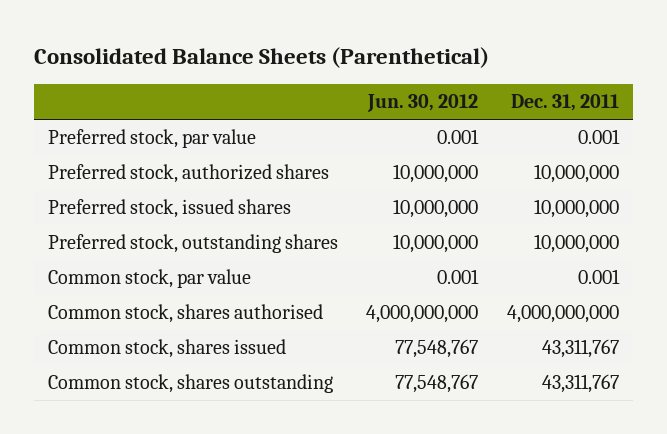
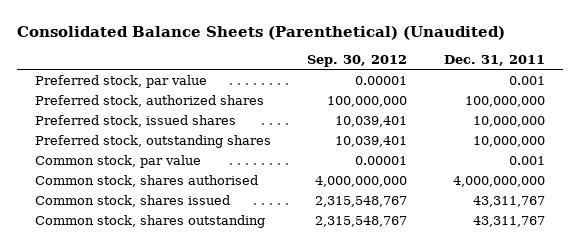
[33,47,489,69] Consolidated Balance Sheets (Parenthetical) -> [16,25,505,40] Consolidated Balance Sheets (Parenthetical) (Unaudited)
[367,94,479,113] Jun. 30, 2012 -> none
none -> [307,54,408,67] Sep. 30, 2012
[533,164,619,184] 10,000,000 -> [464,95,545,107] 100,000,000

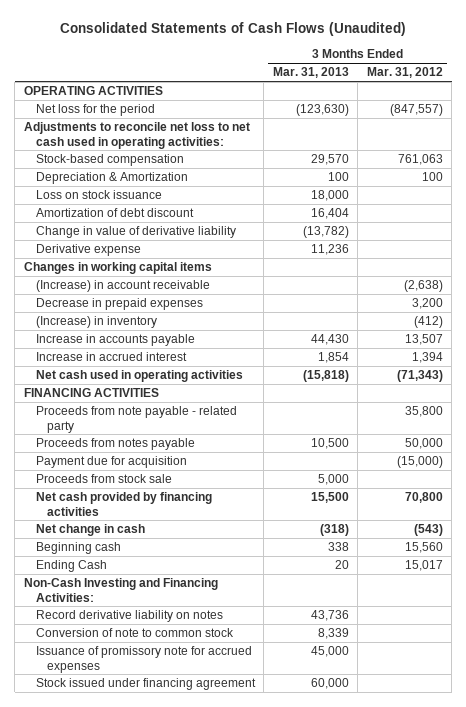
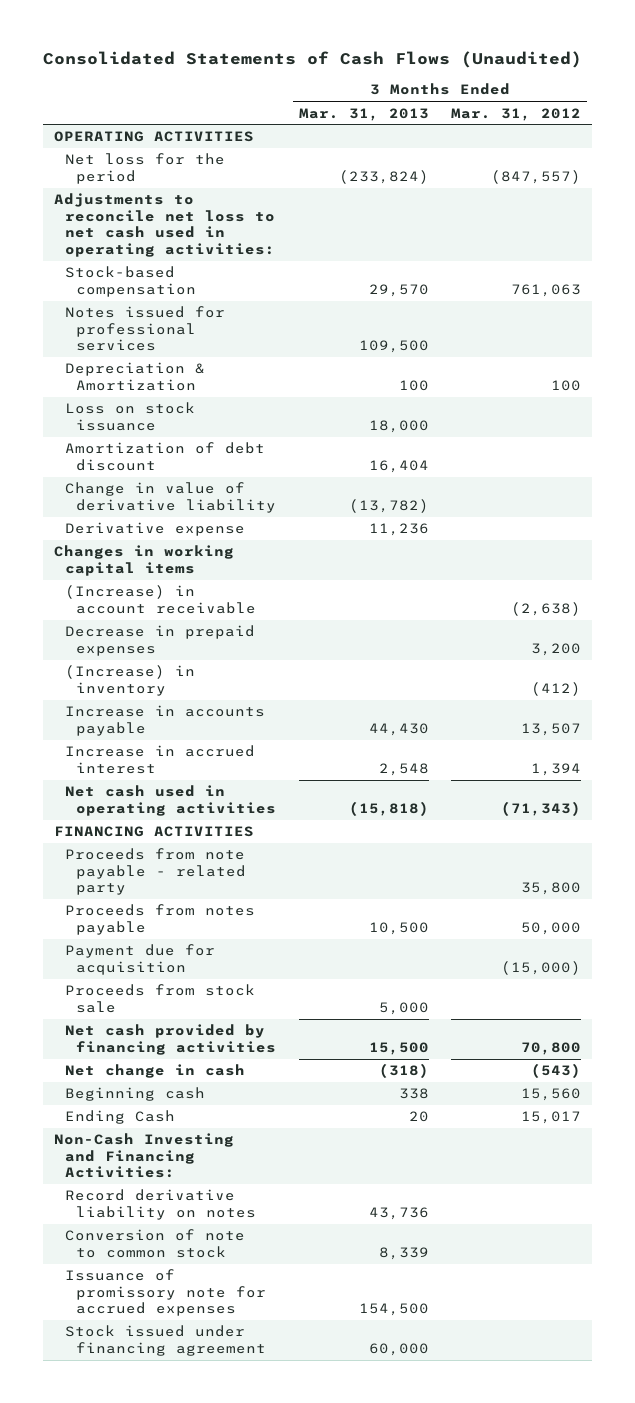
[295,104,349,117] (123,630) -> [338,169,429,184] (233,824)
none -> [65,306,226,352] Notes issued for professional services
[317,352,349,364] 1,854 -> [378,762,429,776] 2,548
[310,646,349,658] 45,000 -> [358,1303,429,1317] 154,500

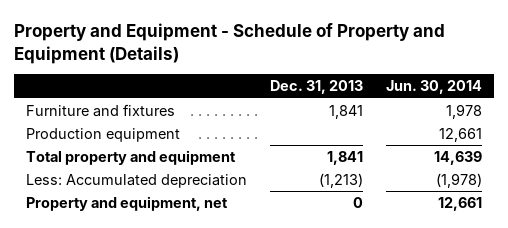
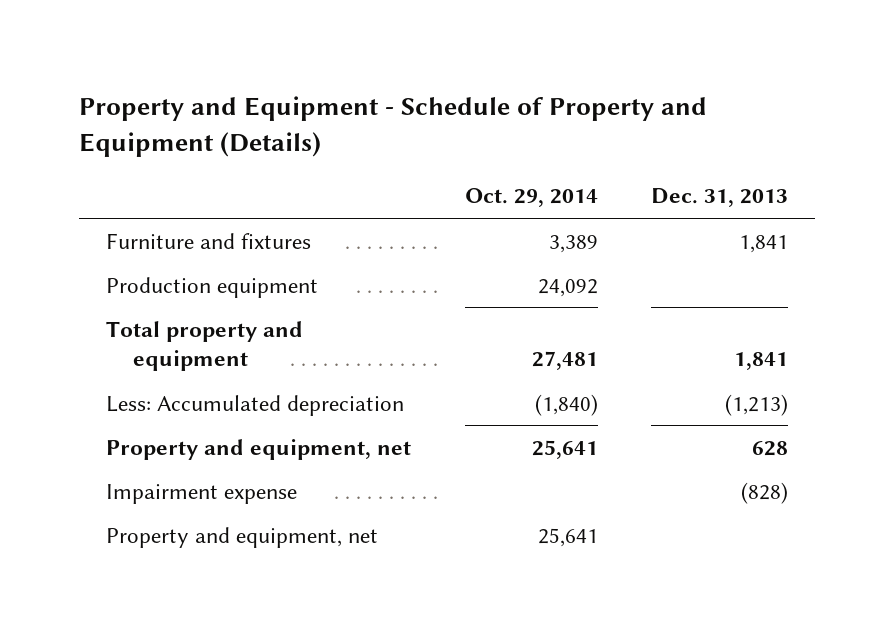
[386,80,483,95] Jun. 30, 2014 -> none
none -> [464,188,598,208] Oct. 29, 2014
[352,197,363,209] 0 -> [751,440,788,456] 628
none -> [106,483,298,504] Impairment expense
none -> [106,526,379,548] Property and equipment, net

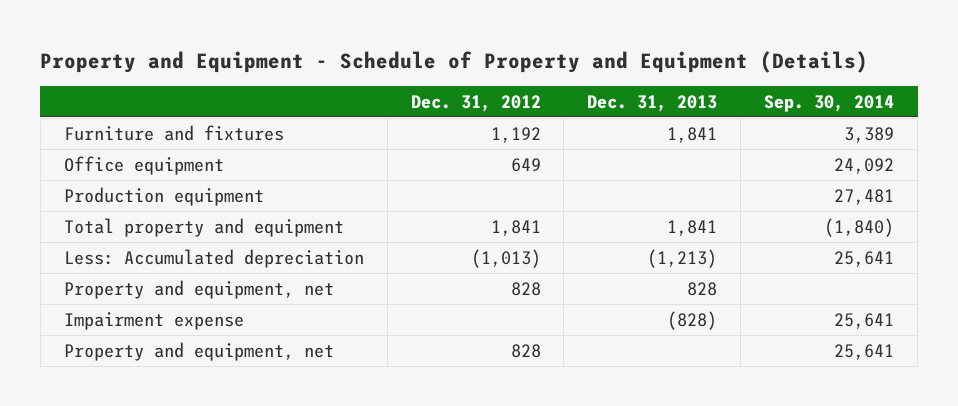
[464,188,598,208] Oct. 29, 2014 -> none
none -> [410,94,541,112] Dec. 31, 2012
none -> [764,94,895,112] Sep. 30, 2014
none -> [63,155,224,175] Office equipment
[751,440,788,456] 628 -> [687,281,718,296] 828

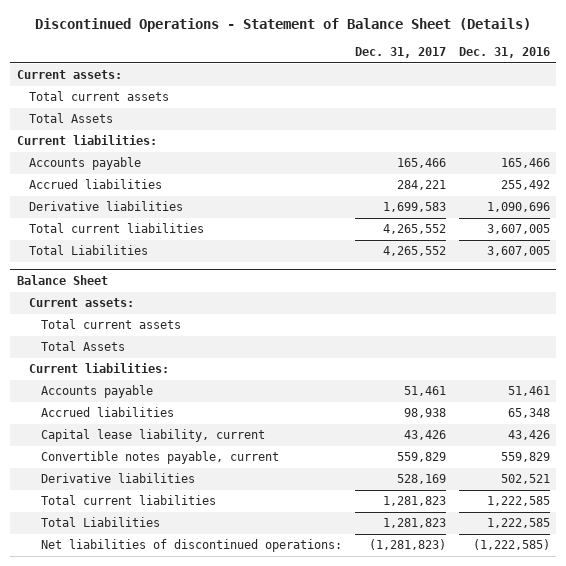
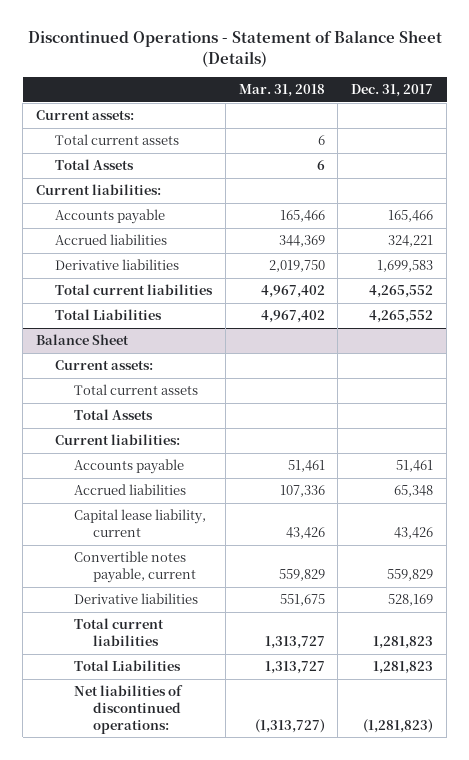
[458,47,550,59] Dec. 31, 2016 -> none
none -> [238,84,325,98] Mar. 31, 2018
[396,180,446,191] 284,221 -> [388,235,434,248] 324,221
[403,408,446,419] 98,938 -> [394,485,434,498] 65,348

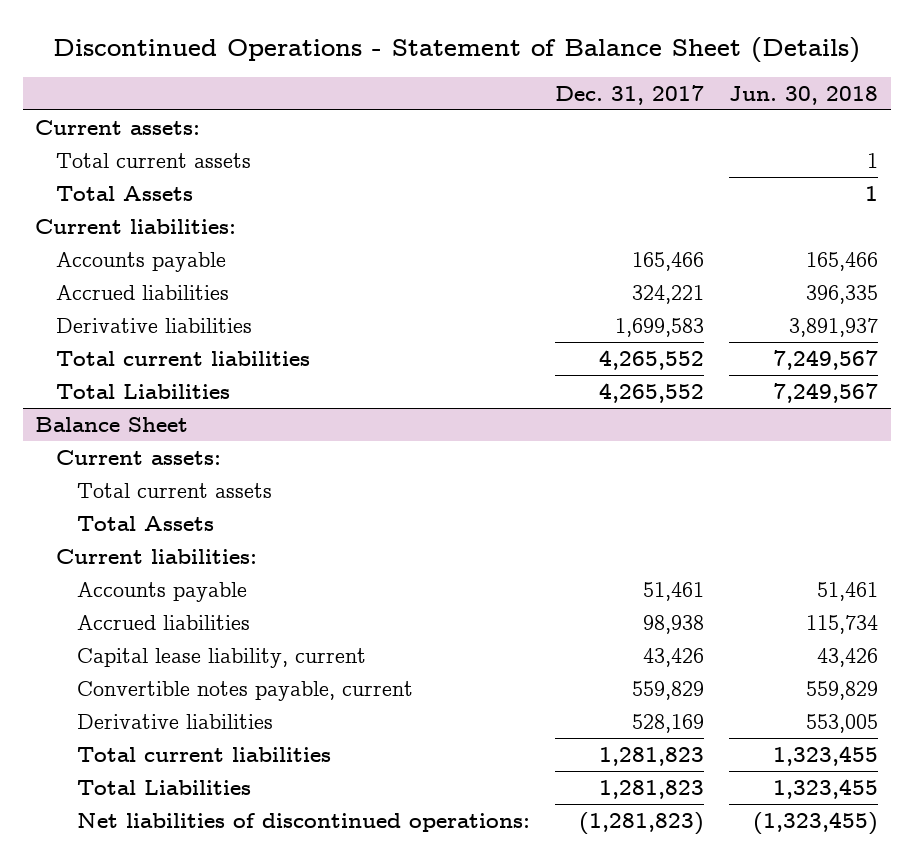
[238,84,325,98] Mar. 31, 2018 -> none
none -> [729,85,879,105] Jun. 30, 2018
[394,485,434,498] 65,348 -> [643,614,705,634] 98,938

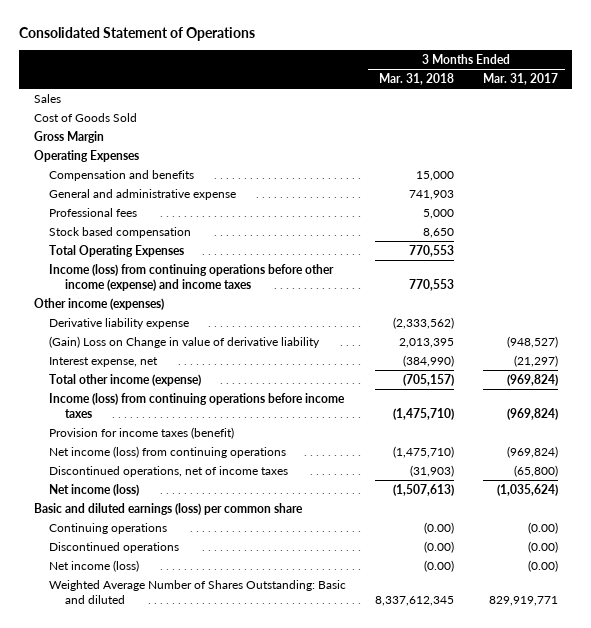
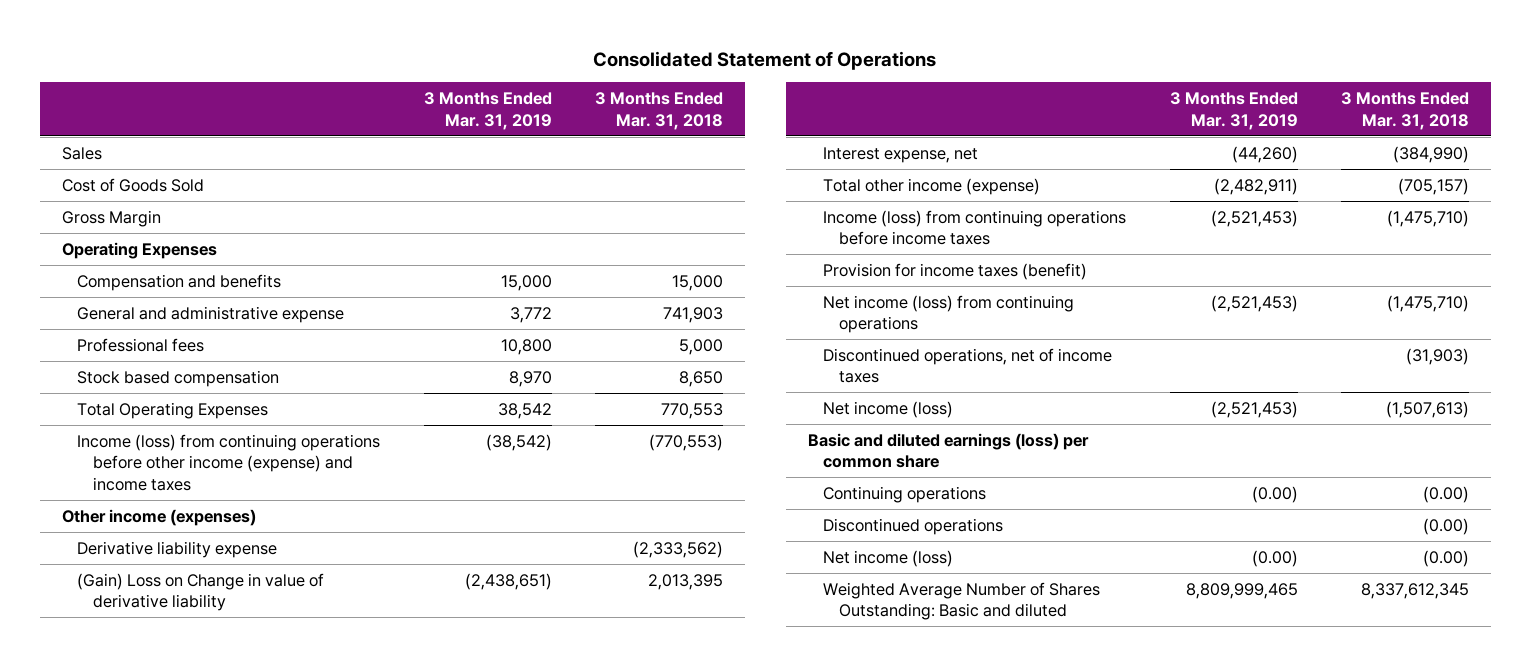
[482,72,558,85] Mar. 31, 2017 -> none
none -> [423,92,552,130] 3 Months Ended Mar. 31, 2019
[409,279,455,292] 770,553 -> [648,433,723,451] (770,553)

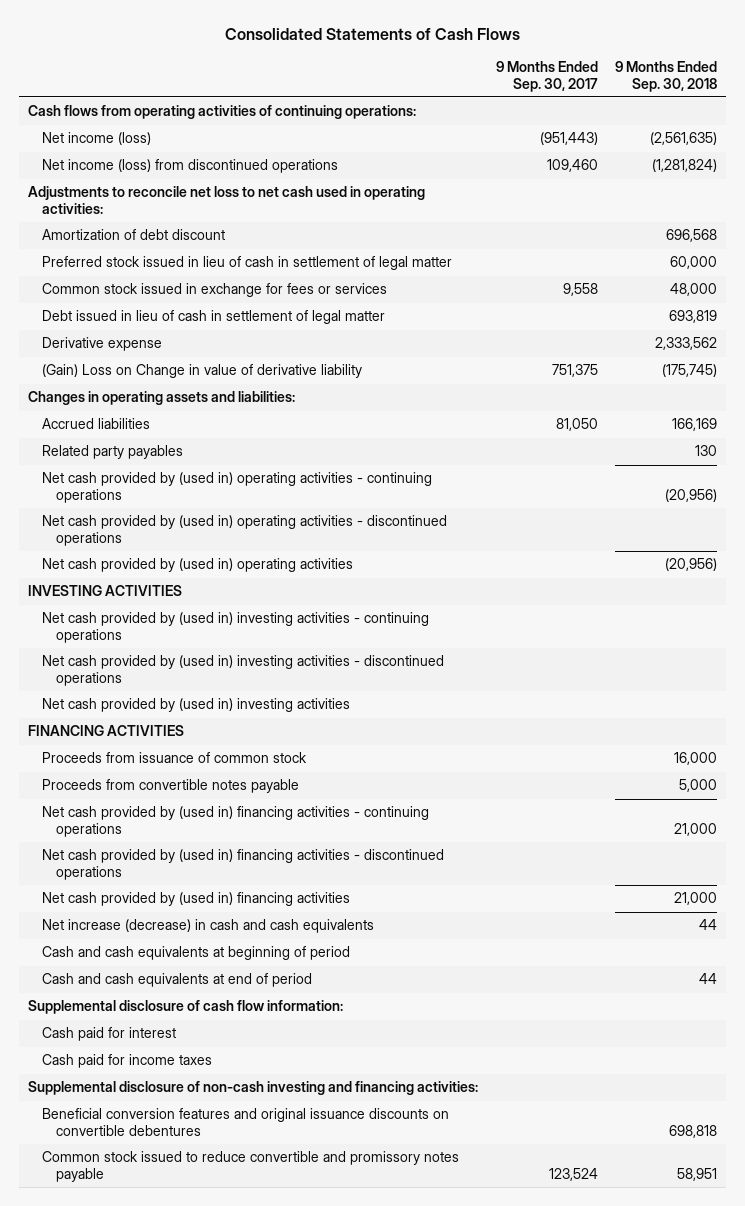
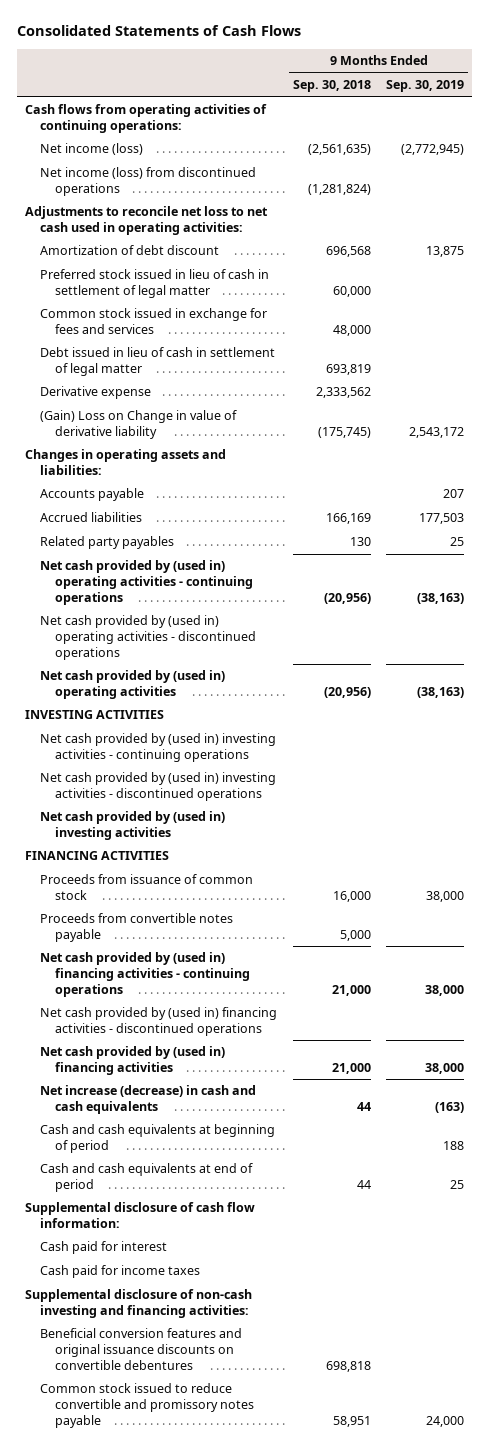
[495,61,598,92] 9 Months Ended Sep. 30, 2017 -> none
none -> [386,80,465,93] Sep. 30, 2019
[42,283,388,298] Common stock issued in exchange for fees or services -> [39,308,267,334] Common stock issued in exchange for fees and services
none -> [39,488,144,502] Accounts payable

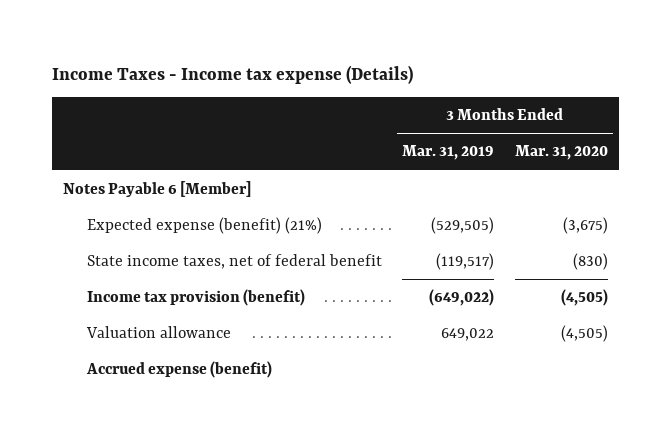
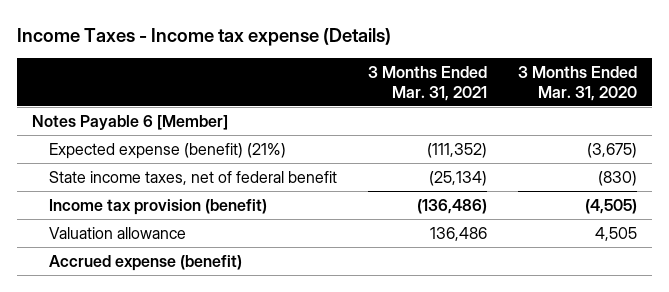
[402,145,495,161] Mar. 31, 2019 -> none
none -> [367,65,487,101] 3 Months Ended Mar. 31, 2021
[561,325,609,343] (4,505) -> [594,226,637,241] 4,505

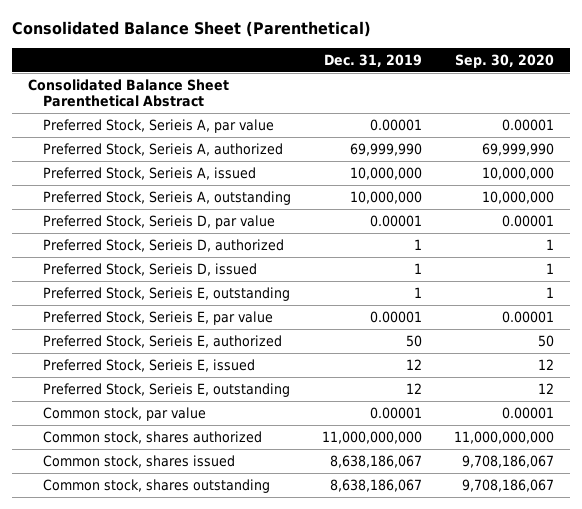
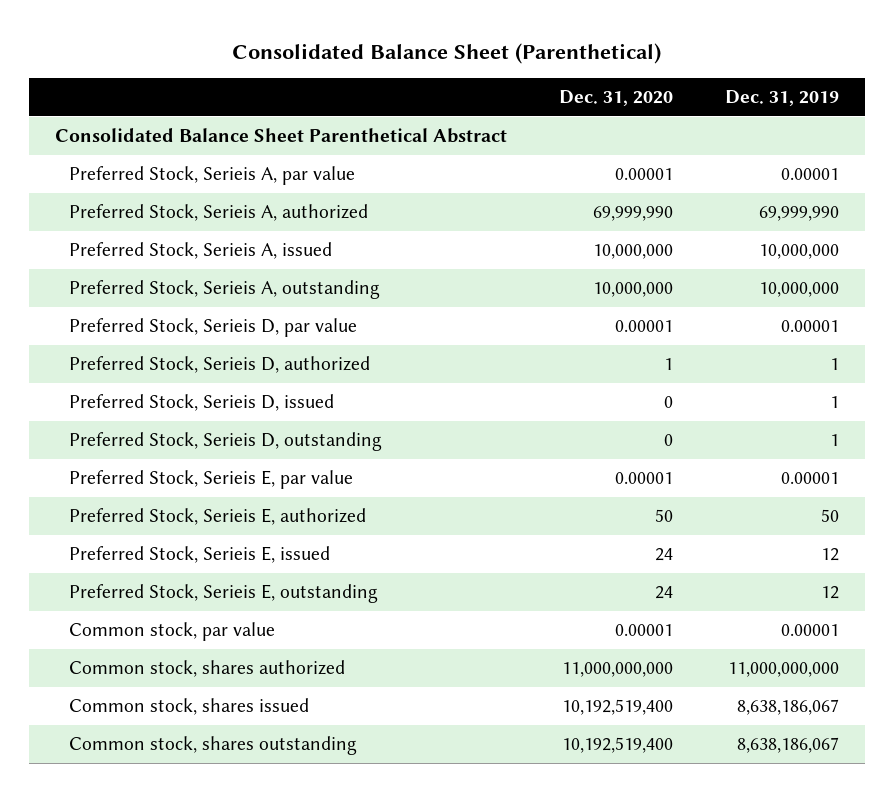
[454,54,554,69] Sep. 30, 2020 -> none
none -> [558,90,673,107] Dec. 31, 2020
[43,286,291,301] Preferred Stock, Serieis E, outstanding -> [68,432,382,452] Preferred Stock, Serieis D, outstanding

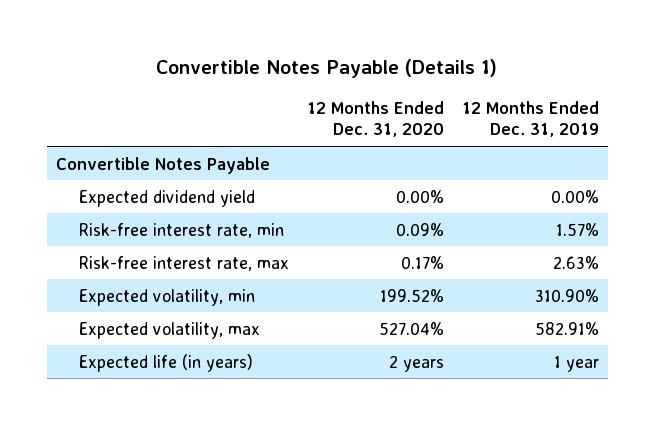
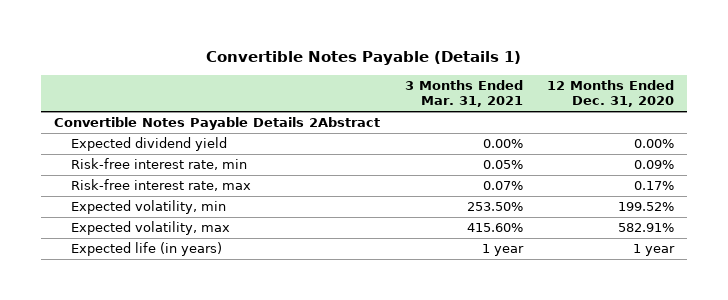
[462,101,600,138] 12 Months Ended Dec. 31, 2019 -> none
none -> [404,79,523,108] 3 Months Ended Mar. 31, 2021
[55,156,270,174] Convertible Notes Payable -> [53,117,380,131] Convertible Notes Payable Details 2Abstract
[378,321,444,335] 527.04% -> [618,223,675,233] 582.91%
[388,354,444,372] 2 years -> [633,244,676,257] 1 year

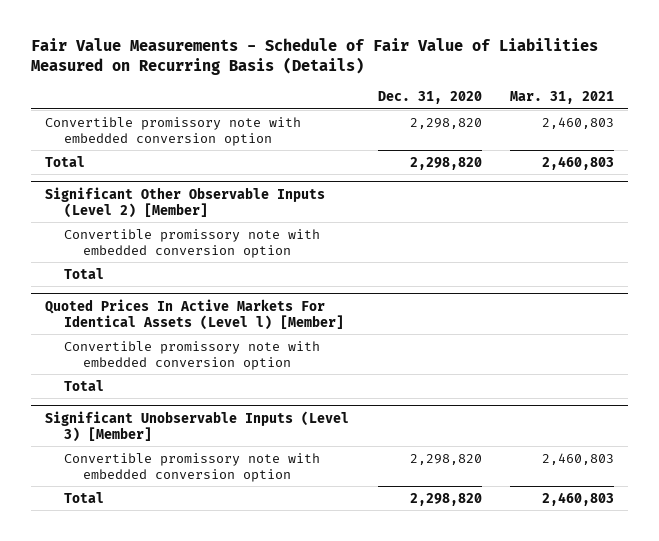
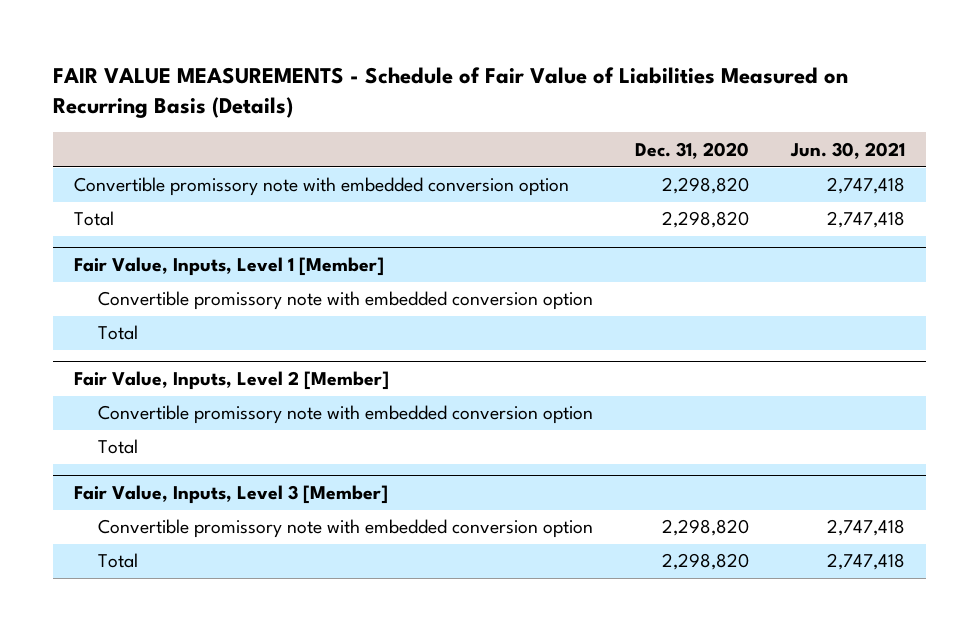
[30,38,598,76] Fair Value Measurements - Schedule of Fair Value of Liabilities Measured on Recurring Basis (Details) -> [52,66,848,119] FAIR VALUE MEASUREMENTS - Schedule of Fair Value of Liabilities Measured on Recurring Basis (Details)
[509,90,614,104] Mar. 31, 2021 -> none
none -> [790,141,906,159] Jun. 30, 2021
[45,186,326,218] Significant Other Observable Inputs (Level 2) [Member] -> none
none -> [73,257,384,277] Fair Value, Inputs, Level 1 [Member]
[45,298,344,330] Quoted Prices In Active Markets For Identical Assets (Level l) [Member] -> none
none -> [73,371,389,391] Fair Value, Inputs, Level 2 [Member]
[45,410,350,442] Significant Unobservable Inputs (Level 3) [Member] -> [73,485,388,505] Fair Value, Inputs, Level 3 [Member]

